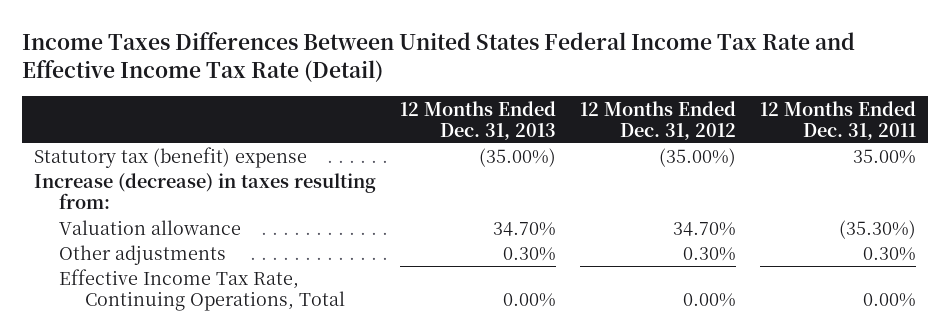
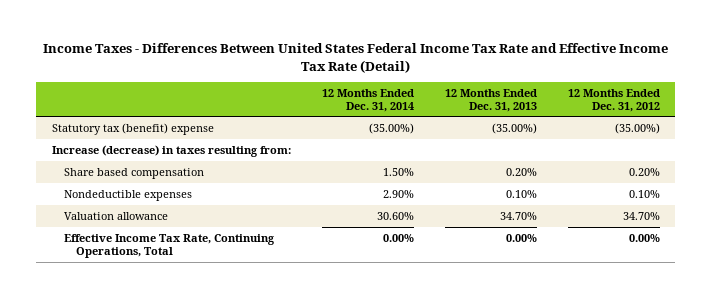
[22,32,856,83] Income Taxes Differences Between United States Federal Income Tax Rate and Effective Income Tax Rate (Detail) -> [42,43,668,73] Income Taxes - Differences Between United States Federal Income Tax Rate and Effective Income Tax Rate (Detail)
[760,100,917,140] 12 Months Ended Dec. 31, 2011 -> none
none -> [321,88,414,112] 12 Months Ended Dec. 31, 2014
none -> [64,167,205,179] Share based compensation
none -> [64,189,193,201] Nondeductible expenses
[59,245,227,266] Other adjustments -> none

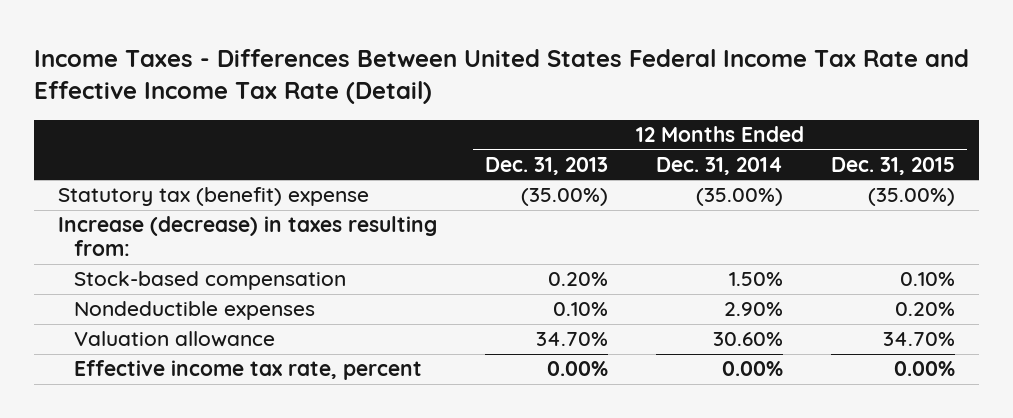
[567,88,660,112] 12 Months Ended Dec. 31, 2012 -> none
none -> [830,156,955,175] Dec. 31, 2015
[64,167,205,179] Share based compensation -> [73,271,346,291] Stock-based compensation
[64,233,276,258] Effective Income Tax Rate, Continuing Operations, Total -> [73,360,422,381] Effective income tax rate, percent

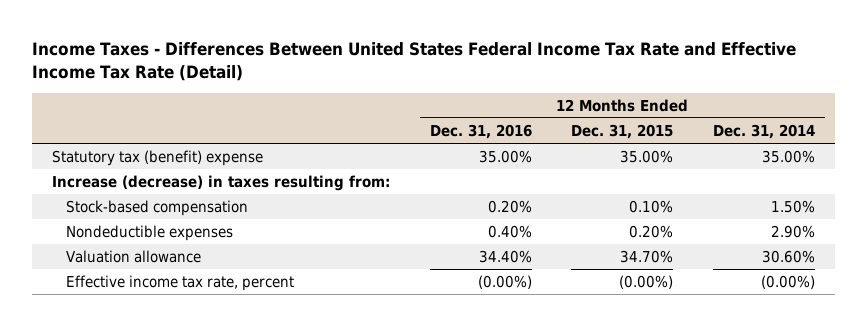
[484,156,608,175] Dec. 31, 2013 -> none
none -> [429,123,532,139] Dec. 31, 2016
[695,188,783,207] (35.00%) -> [762,149,816,163] 35.00%
[867,188,955,207] (35.00%) -> [620,149,674,163] 35.00%
[721,361,783,377] 0.00% -> [761,274,816,289] (0.00%)
[893,361,955,377] 0.00% -> [619,274,674,289] (0.00%)

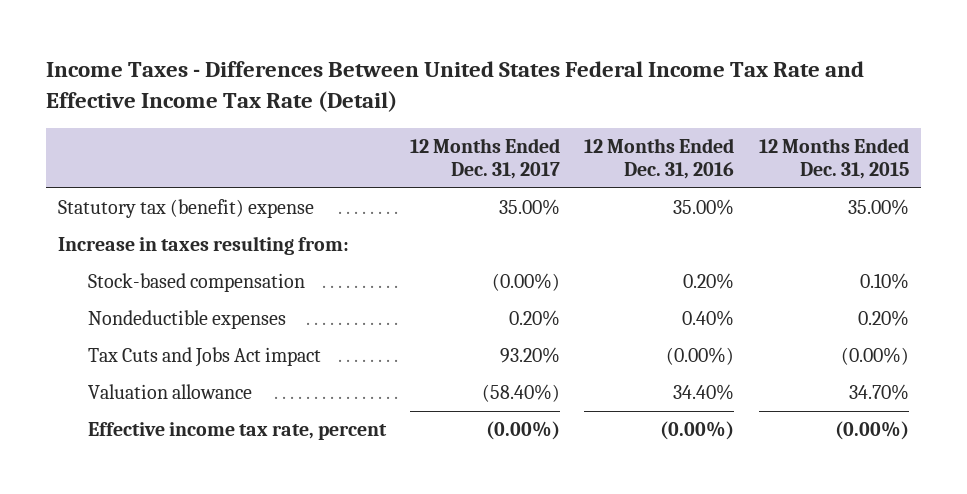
[713,123,816,139] Dec. 31, 2014 -> none
none -> [410,137,561,179] 12 Months Ended Dec. 31, 2017
[52,174,391,191] Increase (decrease) in taxes resulting from: -> [58,236,350,256] Increase in taxes resulting from:
none -> [88,347,322,368] Tax Cuts and Jobs Act impact

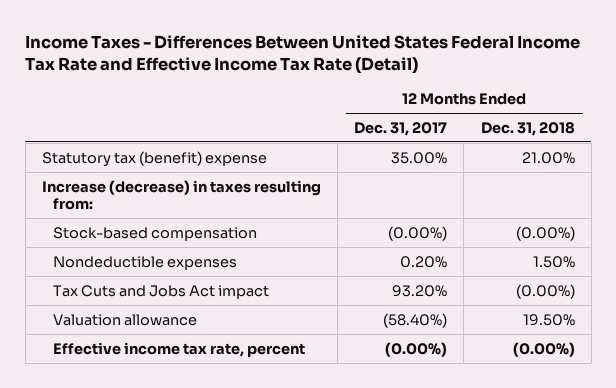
[584,137,735,179] 12 Months Ended Dec. 31, 2016 -> none
[758,137,909,179] 12 Months Ended Dec. 31, 2015 -> none
none -> [480,121,575,136] Dec. 31, 2018
[58,236,350,256] Increase in taxes resulting from: -> [41,179,321,210] Increase (decrease) in taxes resulting from:

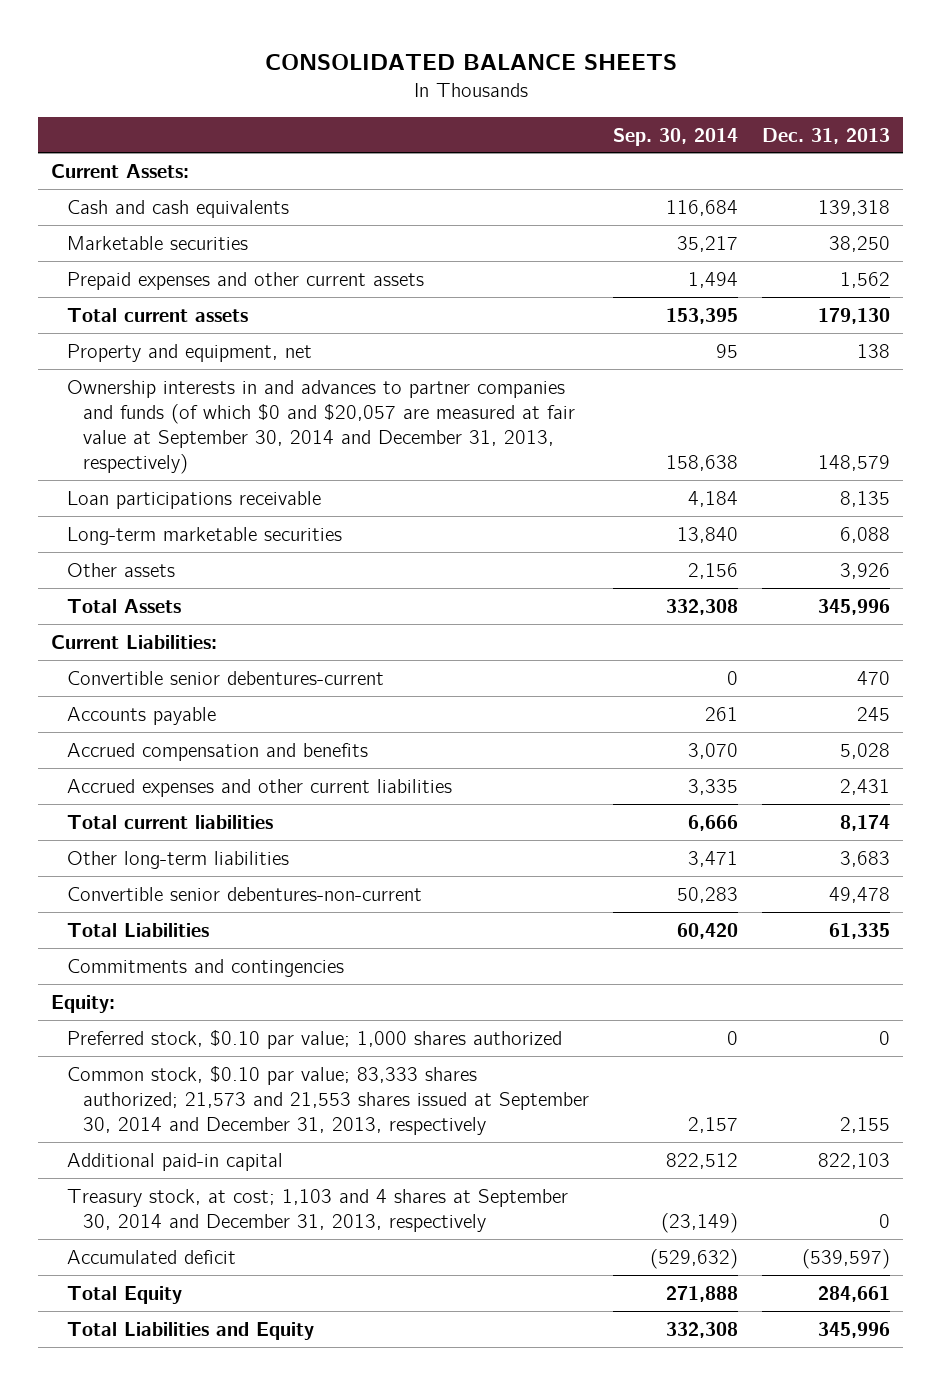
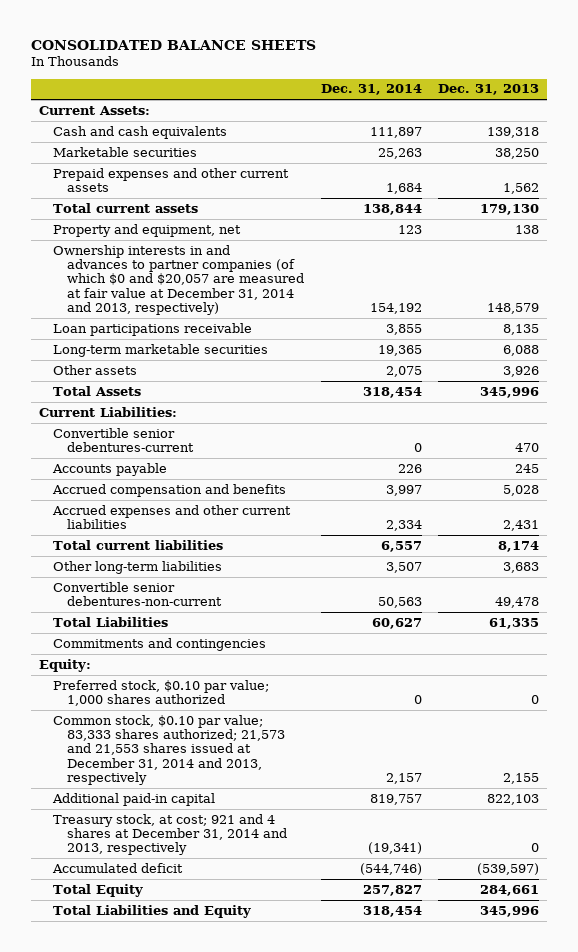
[613,127,739,146] Sep. 30, 2014 -> none
none -> [320,84,422,96] Dec. 31, 2014
[66,379,575,474] Ownership interests in and advances to partner companies and funds (of which $0 and $20,057 are measured at fair value at September 30, 2014 and December 31, 2013, respectively) -> [53,244,305,315] Ownership interests in and advances to partner companies (of which $0 and $20,057 are measured at fair value at December 31, 2014 and 2013, respectively)
[66,1065,589,1135] Common stock, $0.10 par value; 83,333 shares authorized; 21,573 and 21,553 shares issued at September 30, 2014 and December 31, 2013, respectively -> [53,714,286,785] Common stock, $0.10 par value; 83,333 shares authorized; 21,573 and 21,553 shares issued at December 31, 2014 and 2013, respectively
[66,1188,568,1232] Treasury stock, at cost; 1,103 and 4 shares at September 30, 2014 and December 31, 2013, respectively -> [53,813,288,856] Treasury stock, at cost; 921 and 4 shares at December 31, 2014 and 2013, respectively

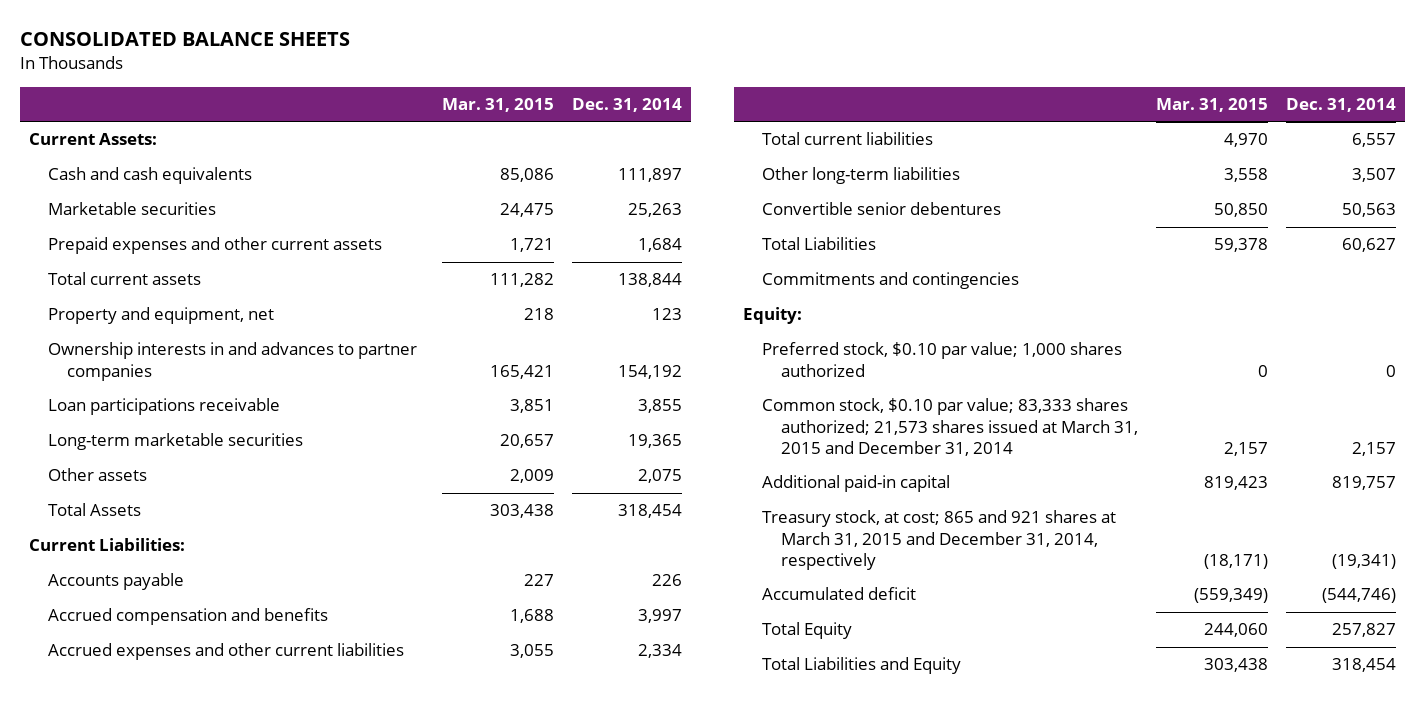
[438,84,540,96] Dec. 31, 2013 -> none
none -> [441,98,554,113] Mar. 31, 2015
[53,244,305,315] Ownership interests in and advances to partner companies (of which $0 and $20,057 are measured at fair value at December 31, 2014 and 2013, respectively) -> [47,342,417,381] Ownership interests in and advances to partner companies
[53,427,195,453] Convertible senior debentures-current -> none
[53,581,223,607] Convertible senior debentures-non-current -> [761,202,1001,216] Convertible senior debentures
[53,714,286,785] Common stock, $0.10 par value; 83,333 shares authorized; 21,573 and 21,553 shares issued at December 31, 2014 and 2013, respectively -> [761,398,1138,456] Common stock, $0.10 par value; 83,333 shares authorized; 21,573 shares issued at March 31, 2015 and December 31, 2014
[53,813,288,856] Treasury stock, at cost; 921 and 4 shares at December 31, 2014 and 2013, respectively -> [761,510,1116,570] Treasury stock, at cost; 865 and 921 shares at March 31, 2015 and December 31, 2014, respectively

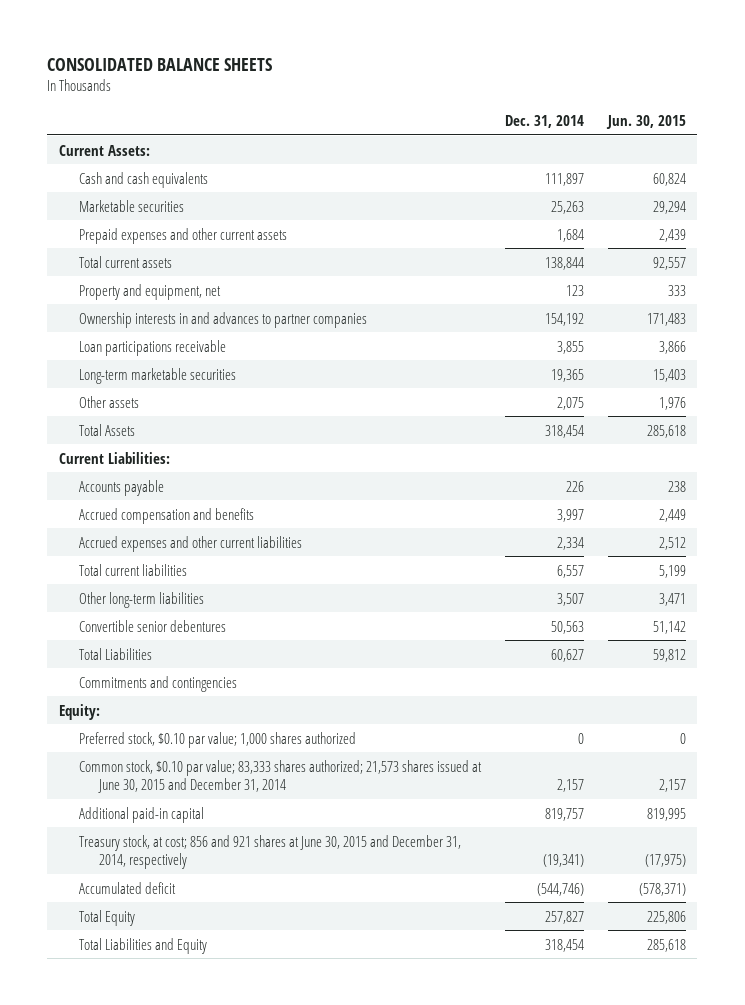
[441,98,554,113] Mar. 31, 2015 -> none
none -> [605,114,686,129] Jun. 30, 2015
[761,398,1138,456] Common stock, $0.10 par value; 83,333 shares authorized; 21,573 shares issued at March 31, 2015 and December 31, 2014 -> [78,759,482,793] Common stock, $0.10 par value; 83,333 shares authorized; 21,573 shares issued at June 30, 2015 and December 31, 2014
[761,510,1116,570] Treasury stock, at cost; 865 and 921 shares at March 31, 2015 and December 31, 2014, respectively -> [78,834,461,869] Treasury stock, at cost; 856 and 921 shares at June 30, 2015 and December 31, 2014, respectively

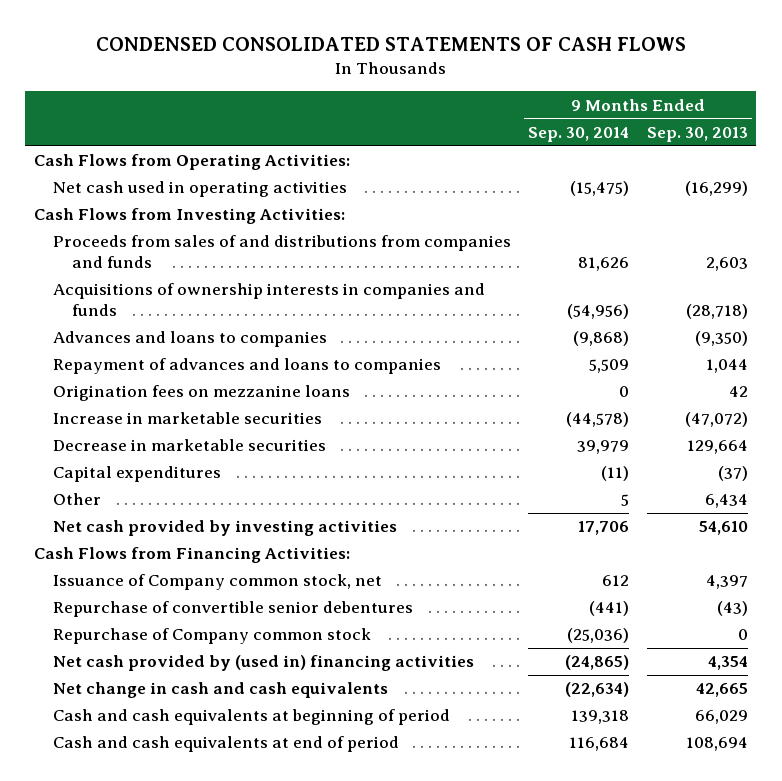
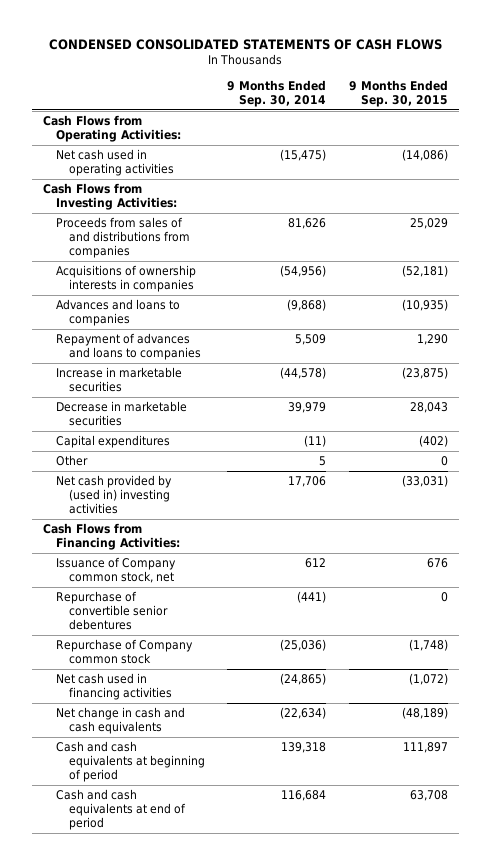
[646,127,748,143] Sep. 30, 2013 -> none
none -> [348,79,448,107] 9 Months Ended Sep. 30, 2015
[53,235,512,269] Proceeds from sales of and distributions from companies and funds -> [55,217,190,258] Proceeds from sales of and distributions from companies
[53,283,486,317] Acquisitions of ownership interests in companies and funds -> [55,265,196,292] Acquisitions of ownership interests in companies
[53,385,351,402] Origination fees on mezzanine loans -> none
[53,520,398,537] Net cash provided by investing activities -> [55,475,172,514] Net cash provided by (used in) investing activities
[53,655,475,672] Net cash provided by (used in) financing activities -> [55,673,172,700] Net cash used in financing activities

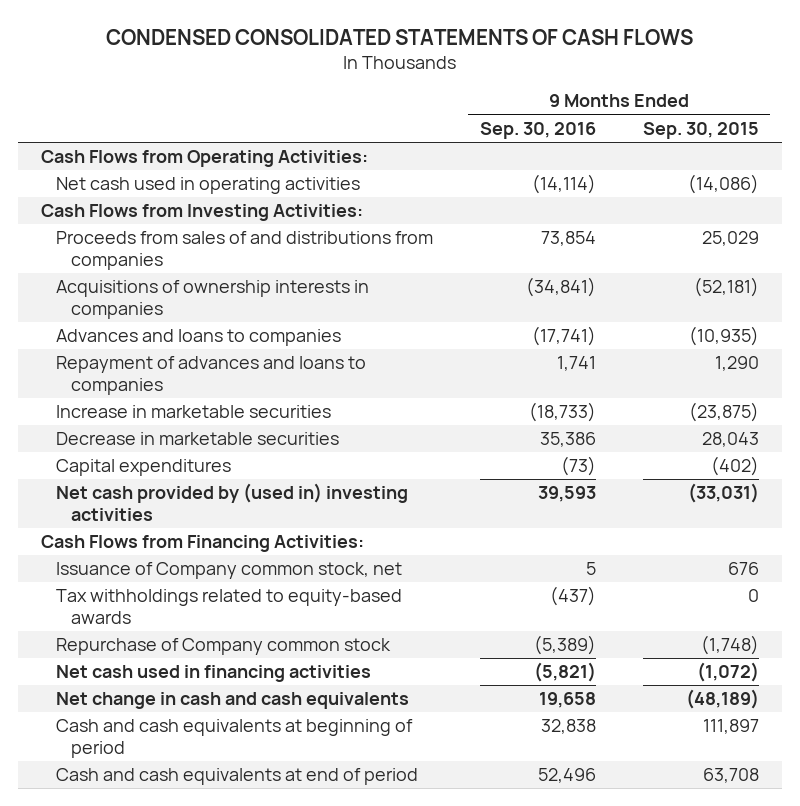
[227,79,327,107] 9 Months Ended Sep. 30, 2014 -> none
none -> [479,121,596,139] Sep. 30, 2016
[55,455,88,467] Other -> none
[55,591,168,630] Repurchase of convertible senior debentures -> none
none -> [56,589,403,625] Tax withholdings related to equity-based awards

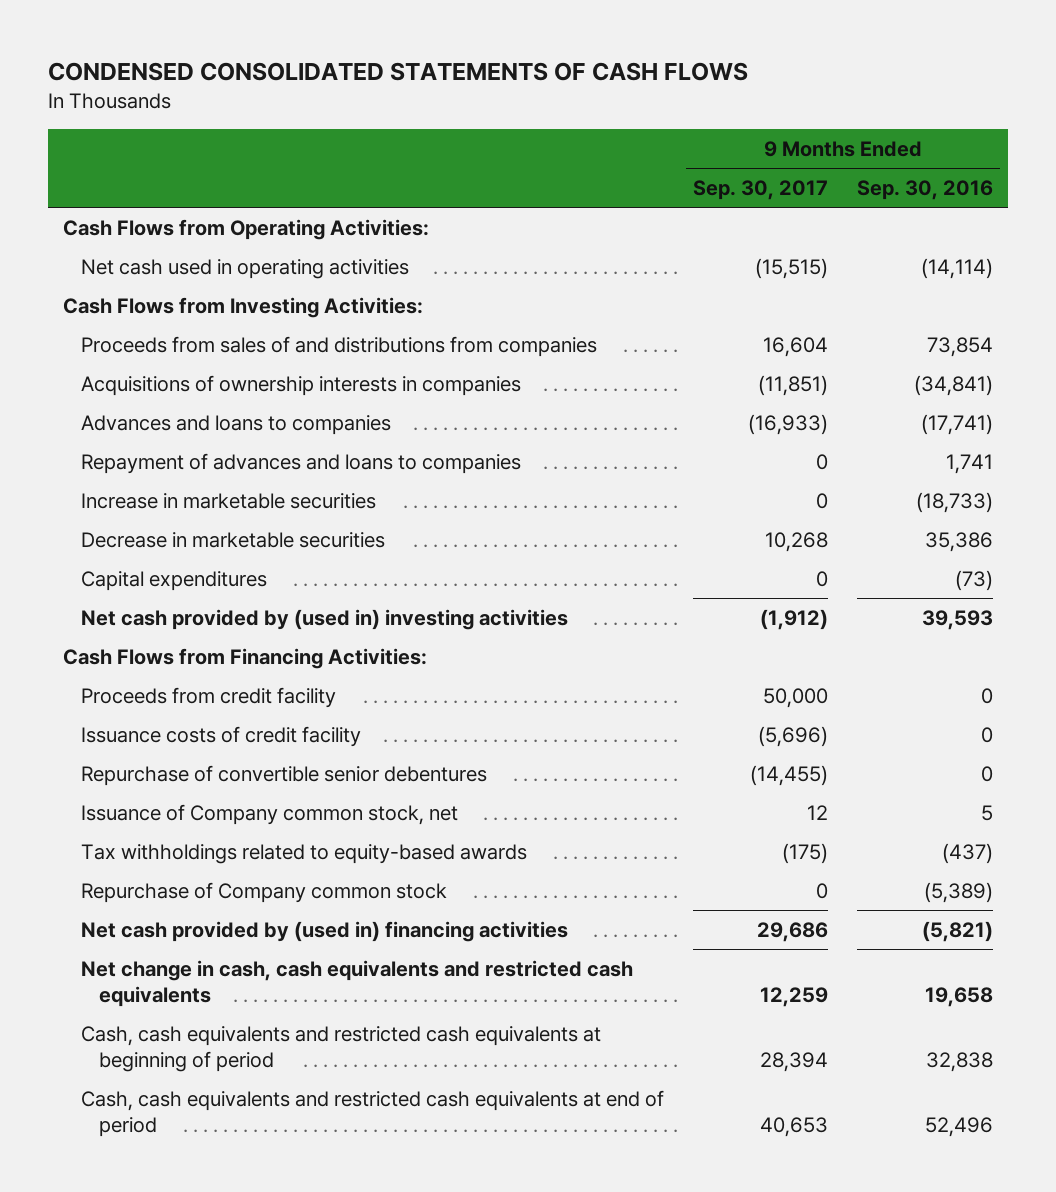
[642,121,759,139] Sep. 30, 2015 -> none
none -> [692,180,828,201] Sep. 30, 2017
none -> [80,686,336,708] Proceeds from credit facility
none -> [80,725,361,747] Issuance costs of credit facility
none -> [80,764,487,786] Repurchase of convertible senior debentures
[56,665,372,683] Net cash used in financing activities -> [80,920,568,942] Net cash provided by (used in) financing activities
[56,692,410,710] Net change in cash and cash equivalents -> [80,959,633,1007] Net change in cash, cash equivalents and restricted cash equivalents
[56,719,414,759] Cash and cash equivalents at beginning of period -> [80,1025,601,1072] Cash, cash equivalents and restricted cash equivalents at beginning of period
[56,768,419,786] Cash and cash equivalents at end of period -> [80,1089,664,1137] Cash, cash equivalents and restricted cash equivalents at end of period

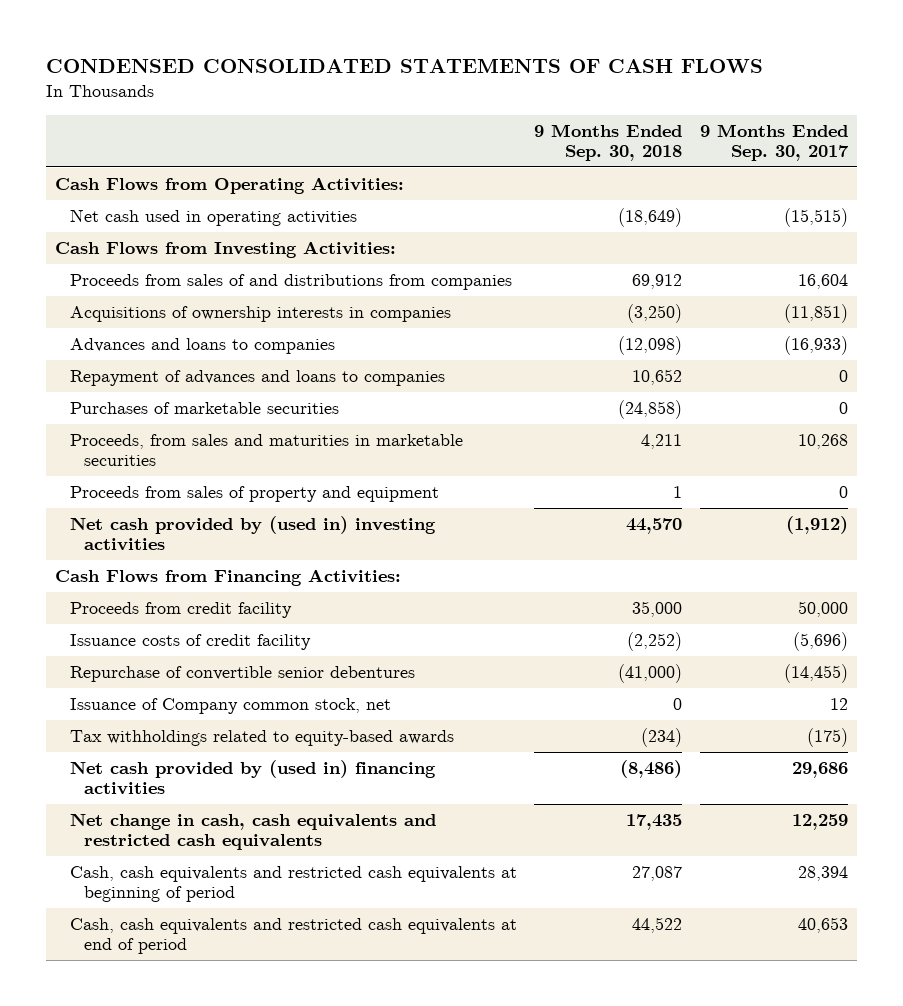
[857,180,994,201] Sep. 30, 2016 -> none
none -> [534,123,683,162] 9 Months Ended Sep. 30, 2018
[80,570,267,591] Capital expenditures -> none
[80,492,376,509] Increase in marketable securities -> [69,402,339,415] Purchases of marketable securities
[80,531,385,548] Decrease in marketable securities -> [69,434,463,467] Proceeds, from sales and maturities in marketable securities
none -> [69,486,439,503] Proceeds from sales of property and equipment
[80,881,447,903] Repurchase of Company common stock -> none

